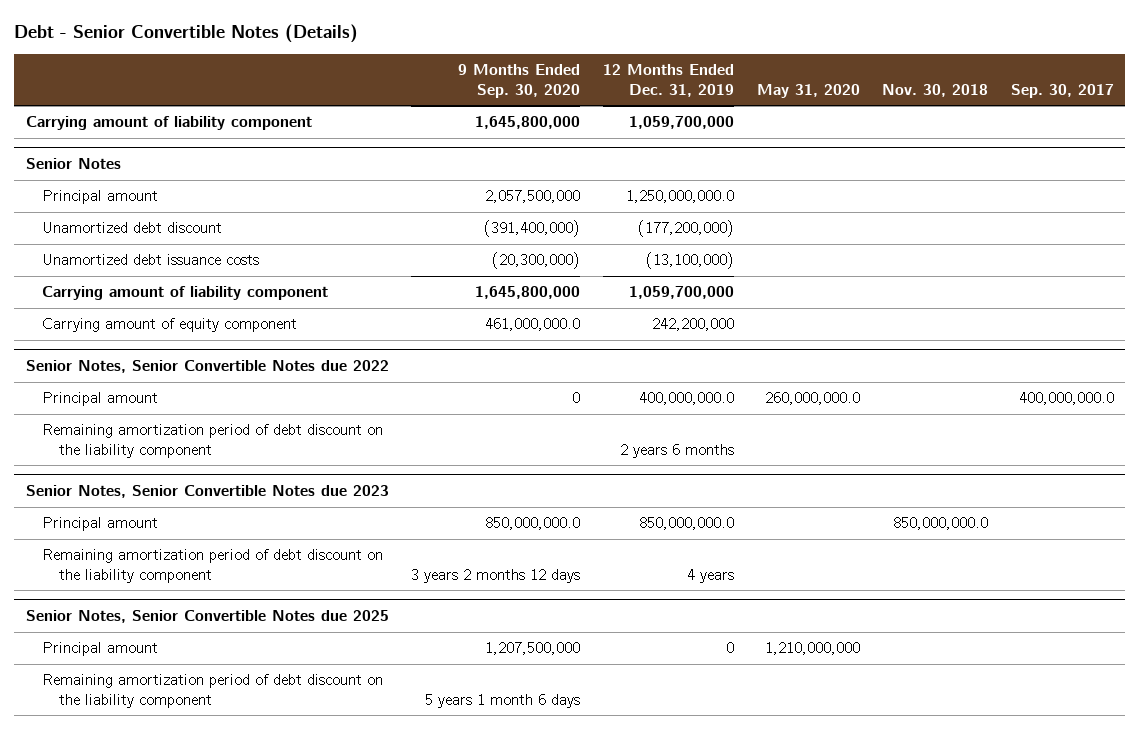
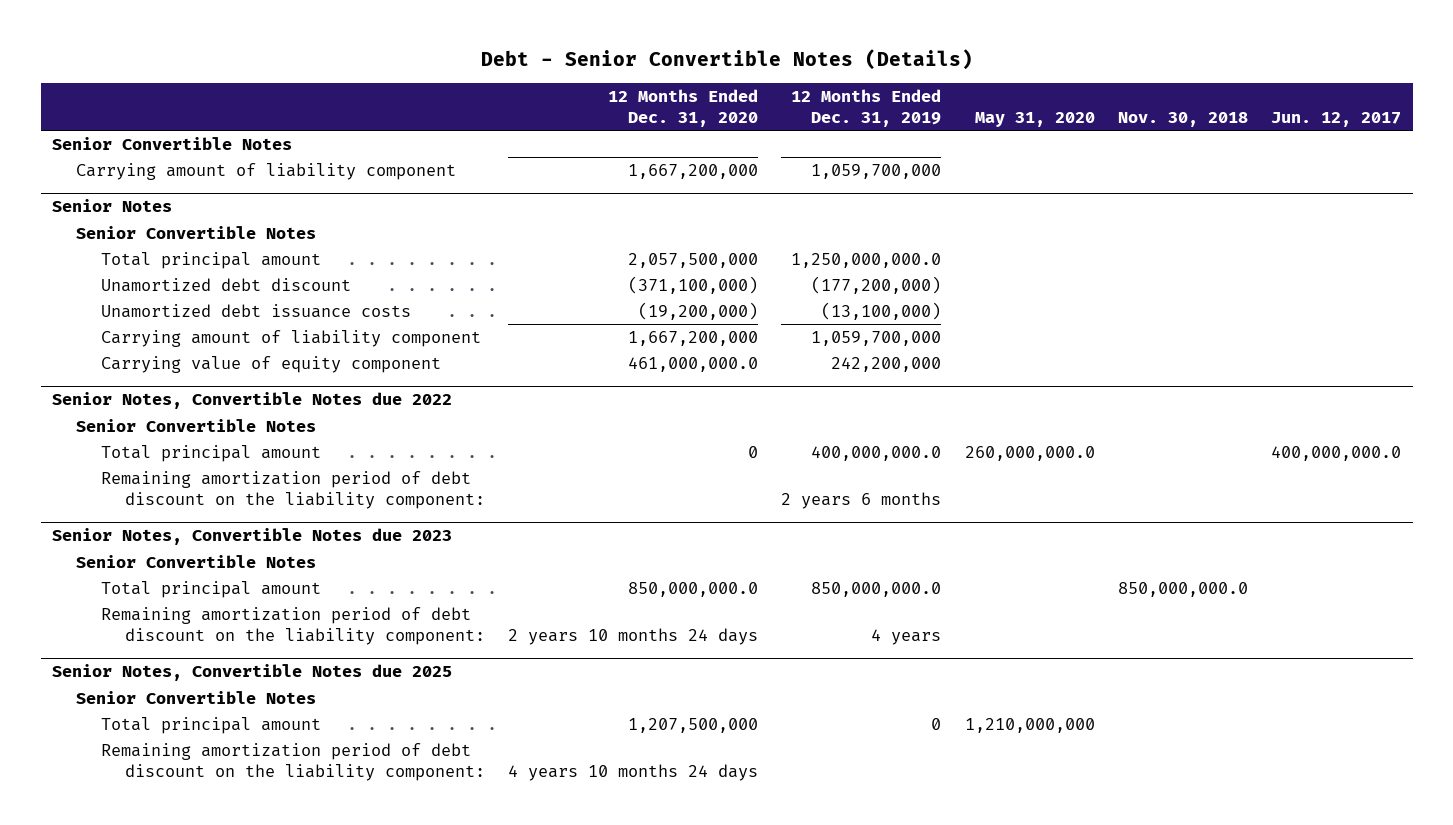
[458,63,581,98] 9 Months Ended Sep. 30, 2020 -> none
[1010,83,1114,98] Sep. 30, 2017 -> none
none -> [608,88,759,127] 12 Months Ended Dec. 31, 2020
none -> [1270,111,1401,127] Jun. 12, 2017
none -> [52,136,293,150] Senior Convertible Notes
none -> [76,225,317,239] Senior Convertible Notes
[42,190,159,205] Principal amount -> [100,251,321,269] Total principal amount
[42,318,298,333] Carrying amount of equity component -> [100,355,441,373] Carrying value of equity component
[25,360,389,374] Senior Notes, Senior Convertible Notes due 2022 -> [52,392,453,410] Senior Notes, Convertible Notes due 2022
none -> [76,418,317,432] Senior Convertible Notes
[42,392,159,407] Principal amount -> [100,444,321,462] Total principal amount
[42,424,384,458] Remaining amortization period of debt discount on the liability component -> [100,470,485,510] Remaining amortization period of debt discount on the liability component:
[25,485,389,499] Senior Notes, Senior Convertible Notes due 2023 -> [52,528,453,546] Senior Notes, Convertible Notes due 2023
none -> [76,554,317,568] Senior Convertible Notes
[42,517,159,532] Principal amount -> [100,580,321,598] Total principal amount
[42,549,384,583] Remaining amortization period of debt discount on the liability component -> [100,606,485,646] Remaining amortization period of debt discount on the liability component:
[25,610,389,624] Senior Notes, Senior Convertible Notes due 2025 -> [52,664,453,682] Senior Notes, Convertible Notes due 2025
none -> [76,690,317,704] Senior Convertible Notes
[42,642,159,657] Principal amount -> [100,716,321,734] Total principal amount
[42,674,384,708] Remaining amortization period of debt discount on the liability component -> [100,742,485,782] Remaining amortization period of debt discount on the liability component:

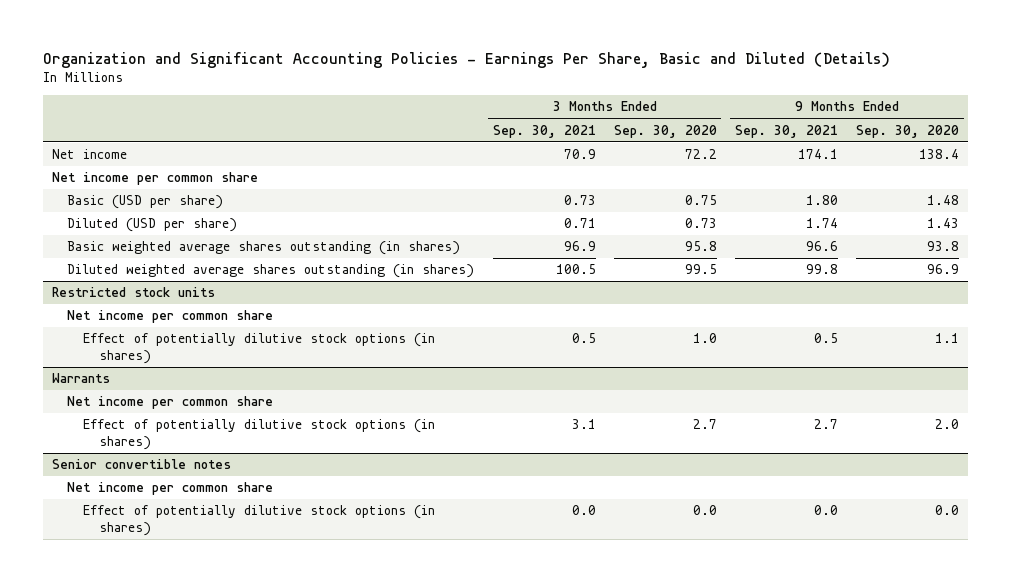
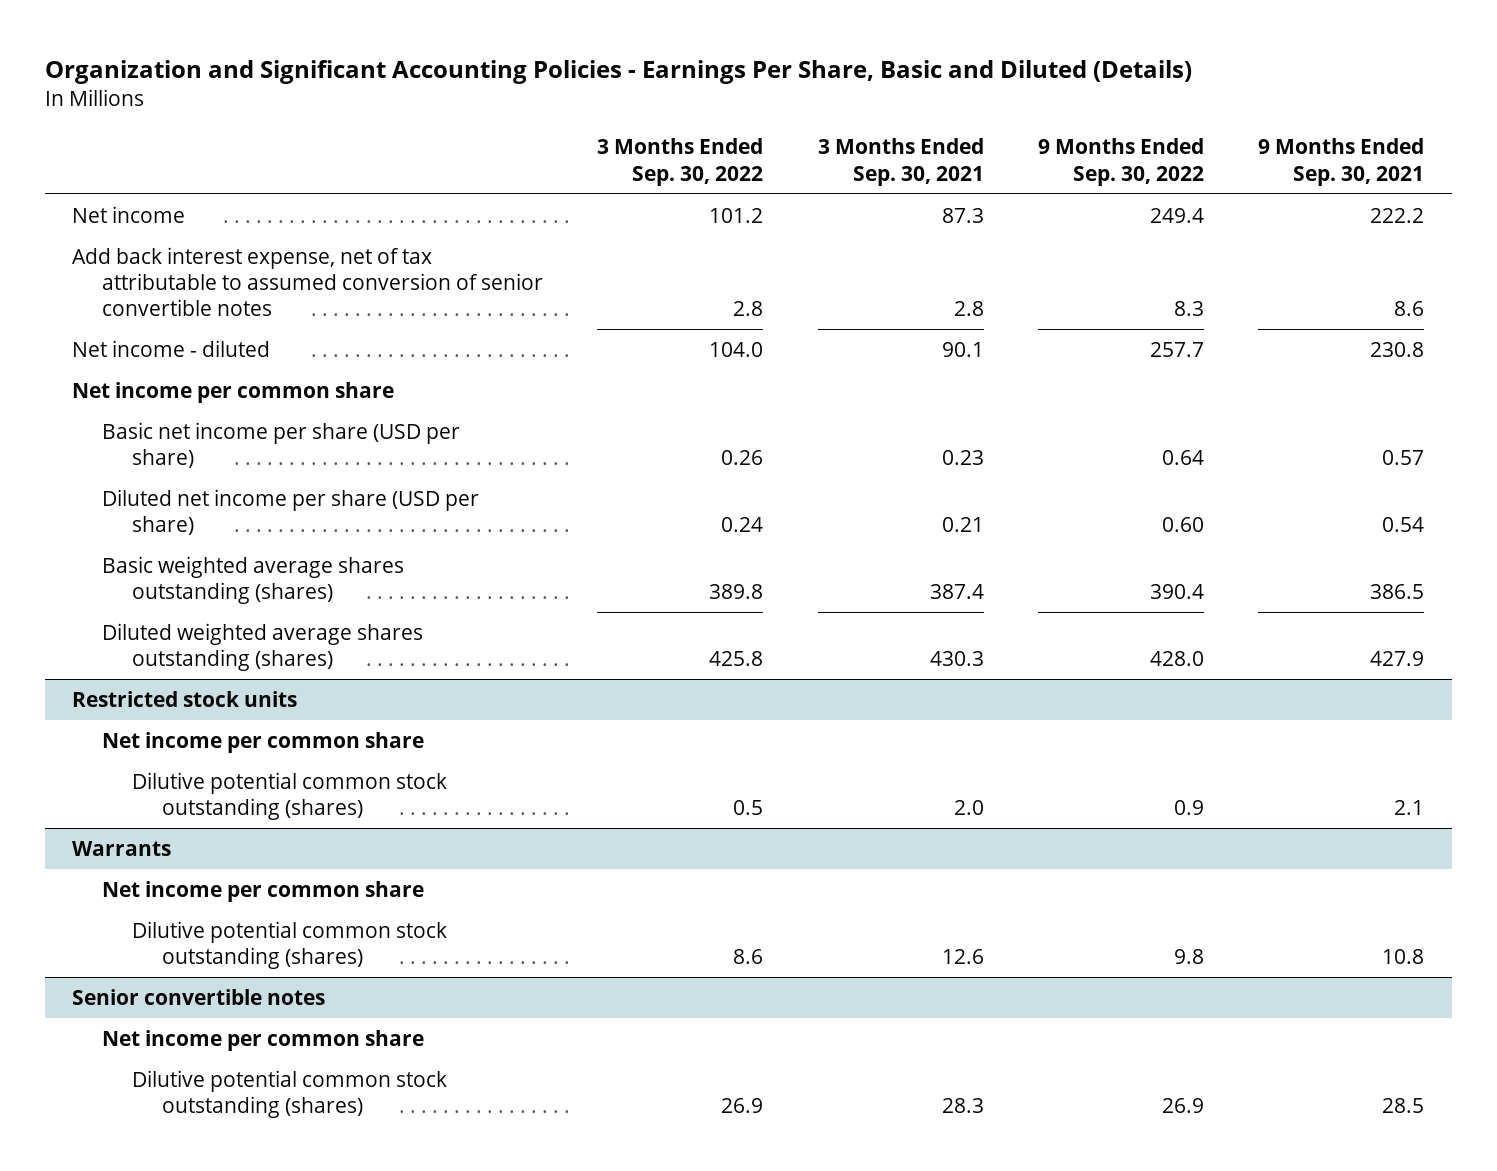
[613,124,717,138] Sep. 30, 2020 -> none
[855,124,959,138] Sep. 30, 2020 -> none
none -> [597,138,764,186] 3 Months Ended Sep. 30, 2022
none -> [1038,138,1205,186] 9 Months Ended Sep. 30, 2022
[563,149,596,160] 70.9 -> [941,207,984,223] 87.3
[797,149,838,160] 174.1 -> [1370,207,1425,223] 222.2
none -> [72,246,544,317] Add back interest expense, net of tax attributable to assumed conversion of senior convertible notes
none -> [72,339,271,357] Net income - diluted
[67,195,224,210] Basic (USD per share) -> [102,421,461,468] Basic net income per share (USD per share)
[563,195,596,206] 0.73 -> [941,449,984,465] 0.23
[805,195,838,206] 1.80 -> [1382,449,1425,465] 0.57
[67,218,238,233] Diluted (USD per share) -> [102,488,480,535] Diluted net income per share (USD per share)
[563,218,596,229] 0.71 -> [941,516,984,532] 0.21
[805,218,838,229] 1.74 -> [1382,516,1425,532] 0.54
[67,241,461,256] Basic weighted average shares outstanding (in shares) -> [102,555,405,604] Basic weighted average shares outstanding (shares)
[563,241,596,252] 96.9 -> [929,583,984,599] 387.4
[805,241,838,252] 96.6 -> [1370,583,1425,599] 386.5
[67,264,475,279] Diluted weighted average shares outstanding (in shares) -> [102,622,424,671] Diluted weighted average shares outstanding (shares)
[555,264,596,275] 100.5 -> [929,650,984,666] 430.3
[805,264,838,275] 99.8 -> [1370,650,1425,666] 427.9
[82,333,435,364] Effect of potentially dilutive stock options (in shares) -> [131,771,447,820] Dilutive potential common stock outstanding (shares)
[571,333,596,344] 0.5 -> [953,799,984,815] 2.0
[813,333,838,344] 0.5 -> [1394,799,1425,815] 2.1
[82,419,435,450] Effect of potentially dilutive stock options (in shares) -> [131,920,447,969] Dilutive potential common stock outstanding (shares)
[571,419,596,430] 3.1 -> [941,948,984,964] 12.6
[813,419,838,430] 2.7 -> [1382,948,1425,964] 10.8
[82,505,435,536] Effect of potentially dilutive stock options (in shares) -> [131,1069,447,1118] Dilutive potential common stock outstanding (shares)
[571,505,596,516] 0.0 -> [941,1097,984,1113] 28.3
[813,505,838,516] 0.0 -> [1382,1097,1425,1113] 28.5

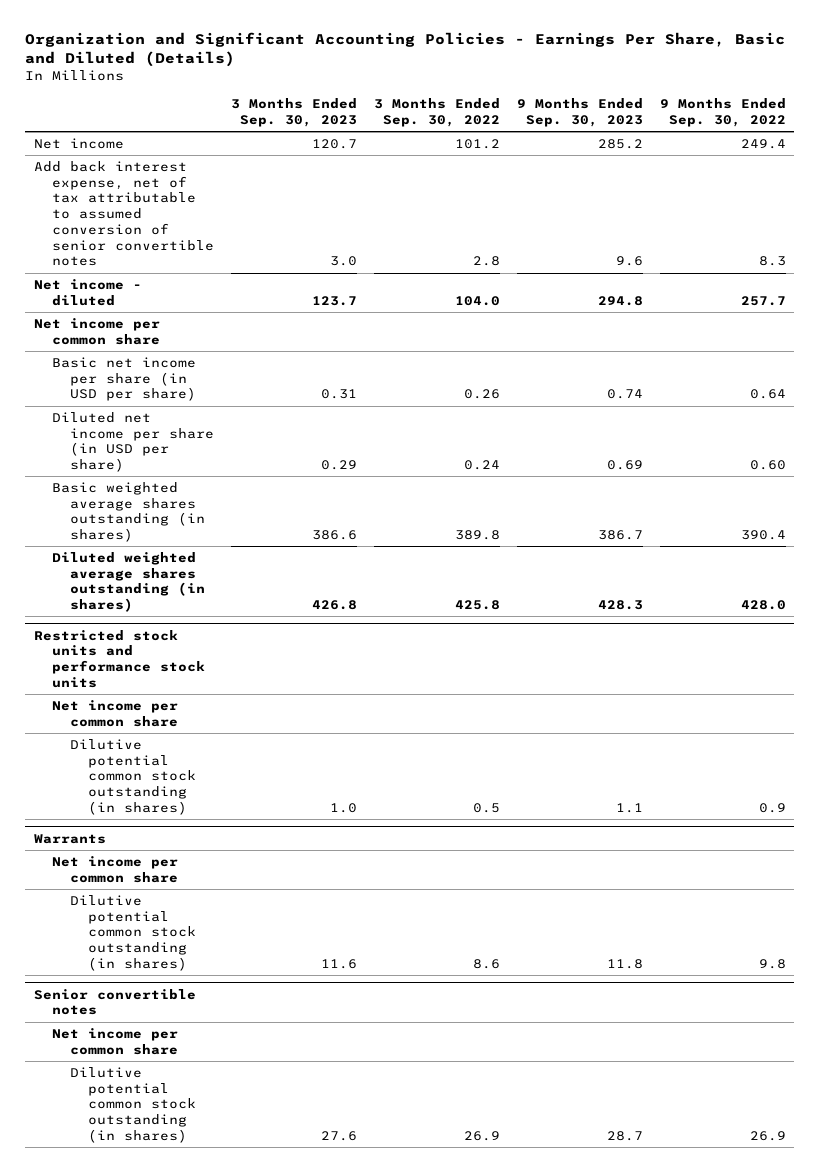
[817,138,984,186] 3 Months Ended Sep. 30, 2021 -> none
[1258,138,1425,186] 9 Months Ended Sep. 30, 2021 -> none
none -> [230,98,357,127] 3 Months Ended Sep. 30, 2023
none -> [516,98,643,127] 9 Months Ended Sep. 30, 2023
[102,421,461,468] Basic net income per share (USD per share) -> [51,356,196,402] Basic net income per share (in USD per share)
[102,488,480,535] Diluted net income per share (USD per share) -> [51,411,214,473] Diluted net income per share (in USD per share)
[102,555,405,604] Basic weighted average shares outstanding (shares) -> [51,481,205,543] Basic weighted average shares outstanding (in shares)
[102,622,424,671] Diluted weighted average shares outstanding (shares) -> [51,551,205,613] Diluted weighted average shares outstanding (in shares)
[72,690,298,707] Restricted stock units -> [33,629,205,688] Restricted stock units and performance stock units
[131,771,447,820] Dilutive potential common stock outstanding (shares) -> [69,738,196,815] Dilutive potential common stock outstanding (in shares)
[131,920,447,969] Dilutive potential common stock outstanding (shares) -> [69,894,196,971] Dilutive potential common stock outstanding (in shares)
[131,1069,447,1118] Dilutive potential common stock outstanding (shares) -> [69,1066,196,1143] Dilutive potential common stock outstanding (in shares)

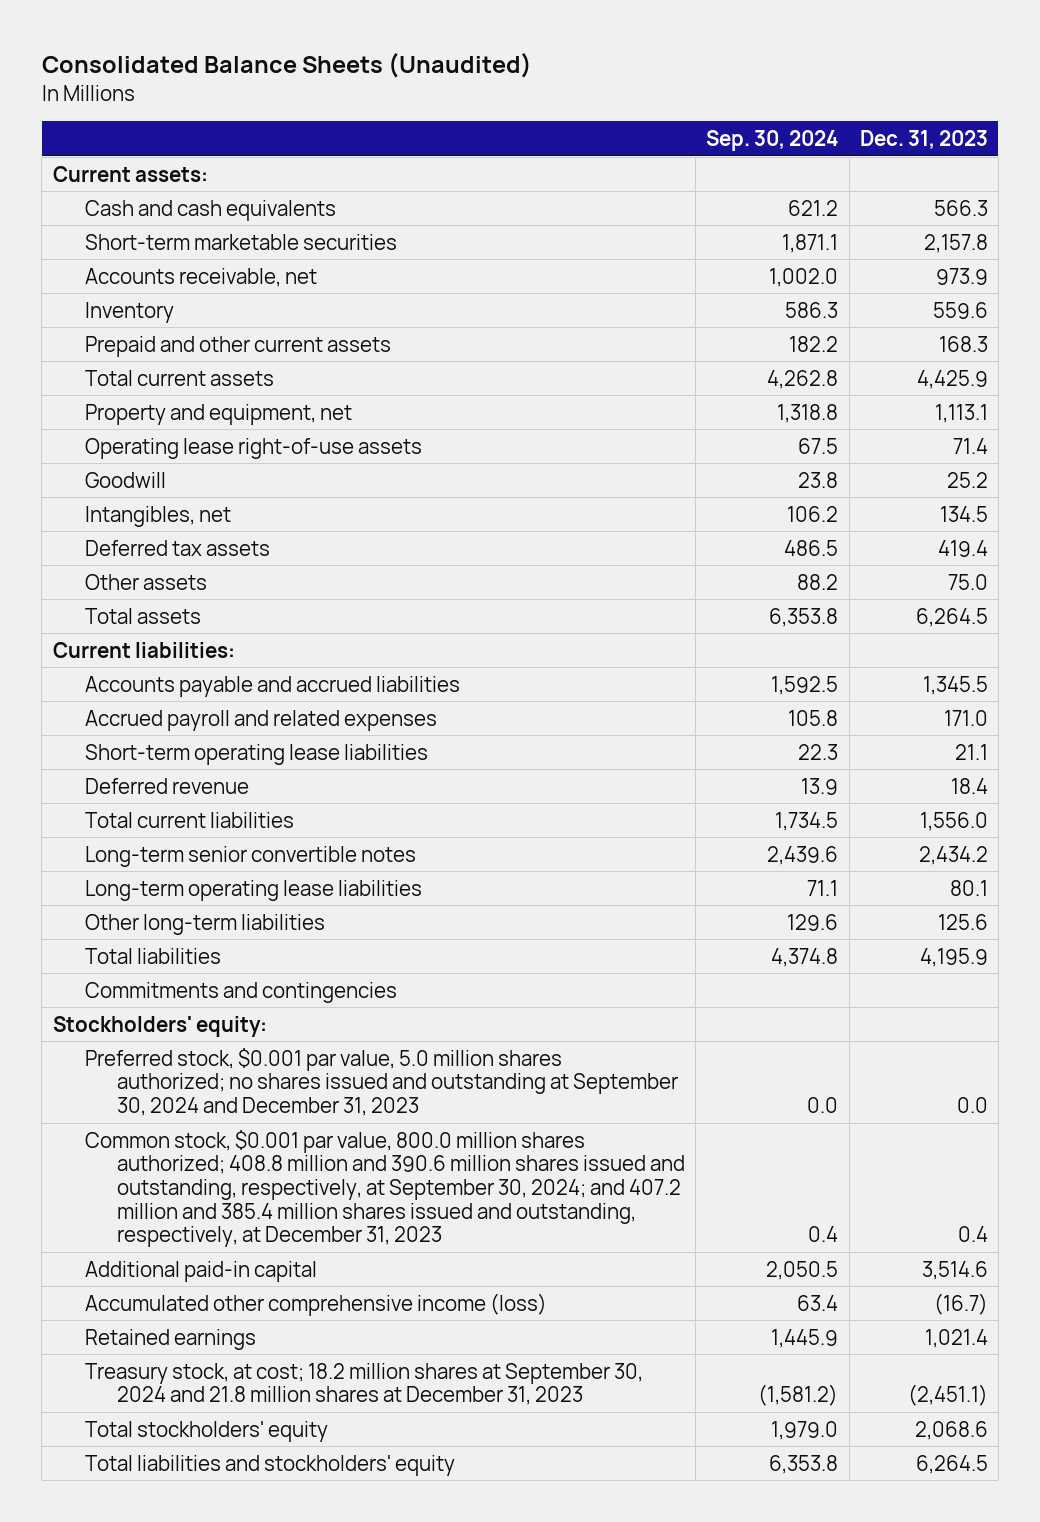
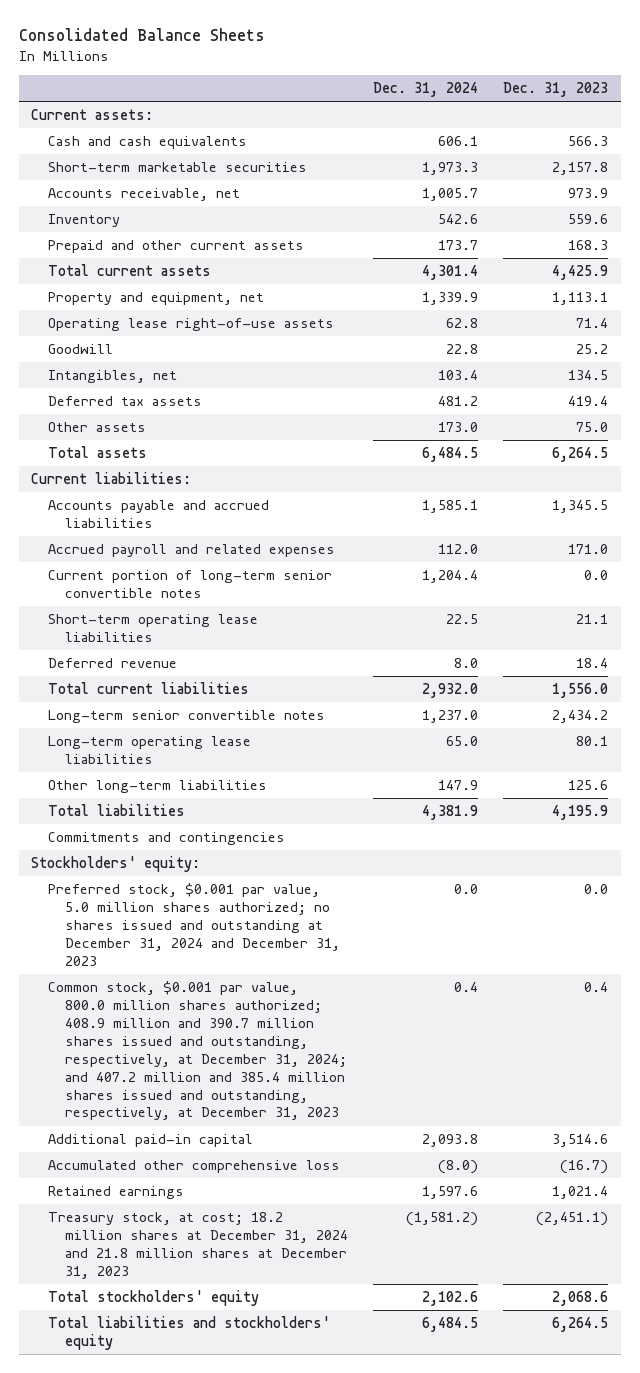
[41,53,532,79] Consolidated Balance Sheets (Unaudited) -> [18,28,265,42] Consolidated Balance Sheets
[706,129,839,151] Sep. 30, 2024 -> none
none -> [373,82,479,98] Dec. 31, 2024
none -> [48,570,333,598] Current portion of long-term senior convertible notes
[84,1047,679,1116] Preferred stock, $0.001 par value, 5.0 million shares authorized; no shares issued and outstanding at September 30, 2024 and December 31, 2023 -> [48,883,341,966] Preferred stock, $0.001 par value, 5.0 million shares authorized; no shares issued and outstanding at December 31, 2024 and December 31, 2023
[84,1129,686,1248] Common stock, $0.001 par value, 800.0 million shares authorized; 408.8 million and 390.6 million shares issued and outstanding, respectively, at September 30, 2024; and 407.2 million and 385.4 million shares issued and outstanding, respectively, at December 31, 2023 -> [48,981,348,1121] Common stock, $0.001 par value, 800.0 million shares authorized; 408.9 million and 390.7 million shares issued and outstanding, respectively, at December 31, 2024; and 407.2 million and 385.4 million shares issued and outstanding, respectively, at December 31, 2023
[84,1292,547,1316] Accumulated other comprehensive income (loss) -> [48,1160,341,1174] Accumulated other comprehensive loss
[84,1362,643,1406] Treasury stock, at cost; 18.2 million shares at September 30, 2024 and 21.8 million shares at December 31, 2023 -> [48,1212,349,1279] Treasury stock, at cost; 18.2 million shares at December 31, 2024 and 21.8 million shares at December 31, 2023

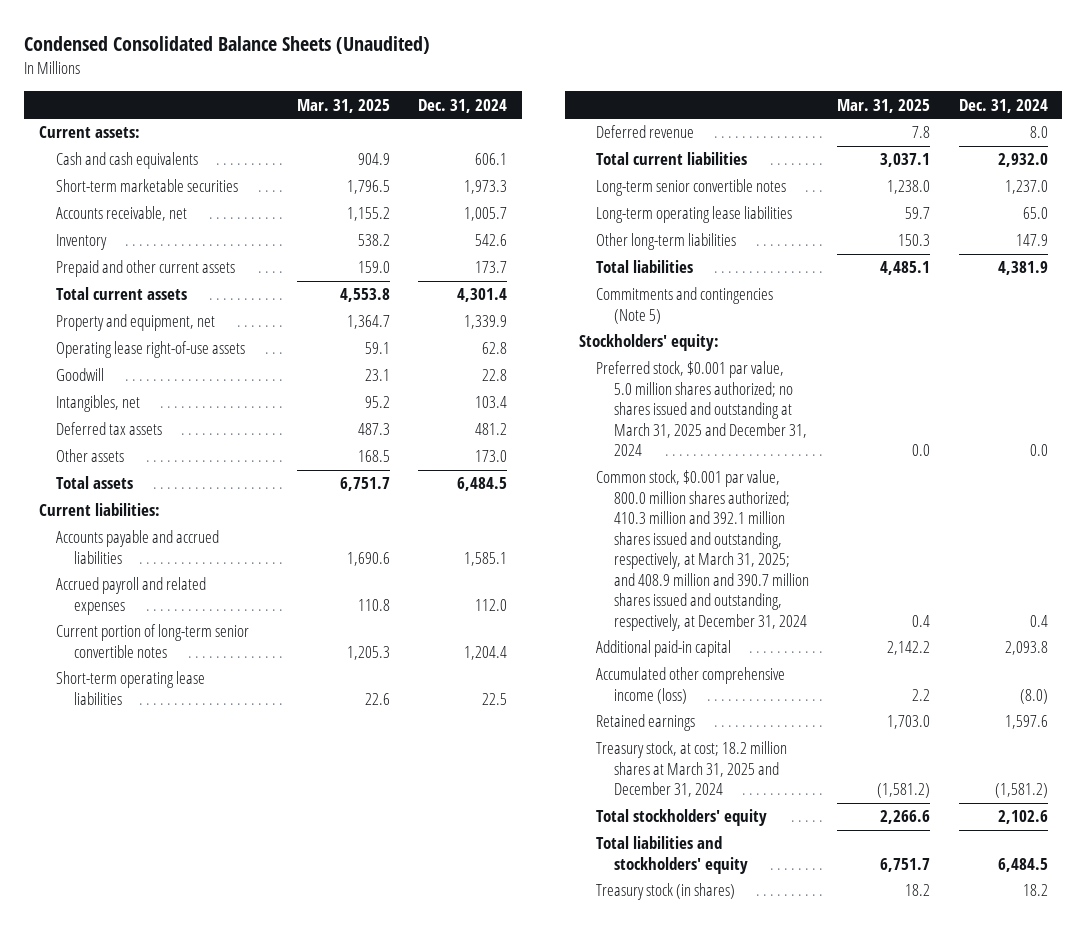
[18,28,265,42] Consolidated Balance Sheets -> [24,36,431,55] Condensed Consolidated Balance Sheets (Unaudited)
[503,82,609,98] Dec. 31, 2023 -> none
none -> [297,98,391,113] Mar. 31, 2025
[48,832,286,846] Commitments and contingencies -> [596,287,774,324] Commitments and contingencies (Note 5)
[48,883,341,966] Preferred stock, $0.001 par value, 5.0 million shares authorized; no shares issued and outstanding at December 31, 2024 and December 31, 2023 -> [596,361,807,457] Preferred stock, $0.001 par value, 5.0 million shares authorized; no shares issued and outstanding at March 31, 2025 and December 31, 2024
[48,981,348,1121] Common stock, $0.001 par value, 800.0 million shares authorized; 408.9 million and 390.7 million shares issued and outstanding, respectively, at December 31, 2024; and 407.2 million and 385.4 million shares issued and outstanding, respectively, at December 31, 2023 -> [596,470,809,631] Common stock, $0.001 par value, 800.0 million shares authorized; 410.3 million and 392.1 million shares issued and outstanding, respectively, at March 31, 2025; and 408.9 million and 390.7 million shares issued and outstanding, respectively, at December 31, 2024
[48,1160,341,1174] Accumulated other comprehensive loss -> [596,667,786,704] Accumulated other comprehensive income (loss)
[48,1212,349,1279] Treasury stock, at cost; 18.2 million shares at December 31, 2024 and 21.8 million shares at December 31, 2023 -> [596,741,788,798] Treasury stock, at cost; 18.2 million shares at March 31, 2025 and December 31, 2024
none -> [596,883,736,901] Treasury stock (in shares)

